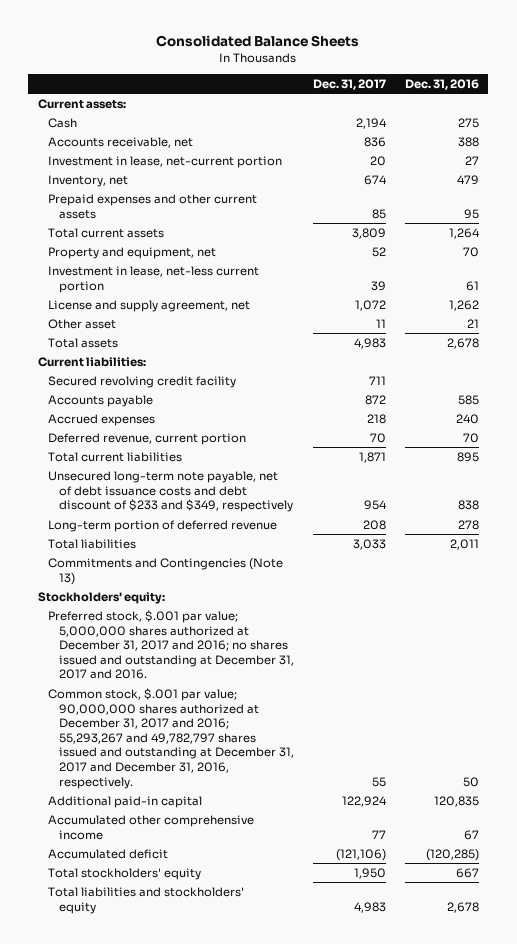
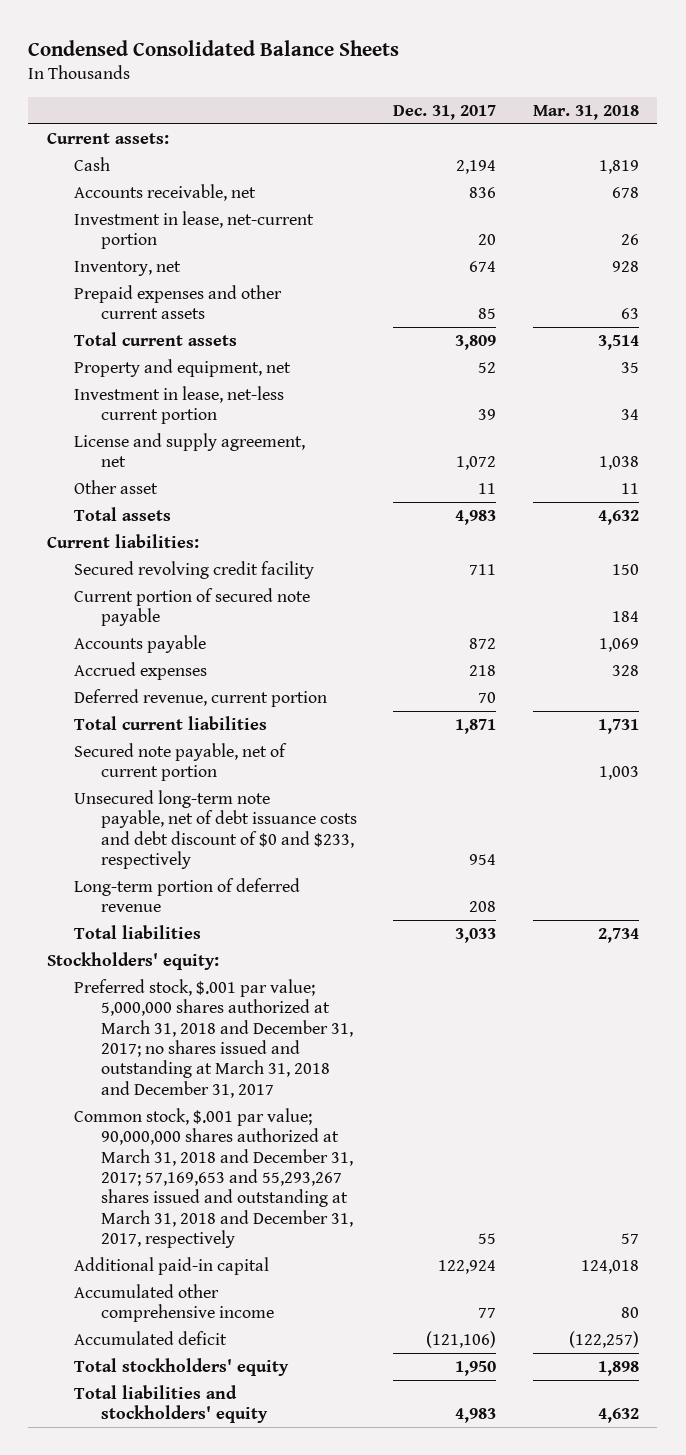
[156,35,360,48] Consolidated Balance Sheets -> [28,39,400,56] Condensed Consolidated Balance Sheets
[404,78,479,90] Dec. 31, 2016 -> none
none -> [532,105,639,121] Mar. 31, 2018
none -> [73,587,310,627] Current portion of secured note payable
none -> [73,742,287,782] Secured note payable, net of current portion
[48,470,293,513] Unsecured long-term note payable, net of debt issuance costs and debt discount of $233 and $349, respectively -> [73,789,357,869] Unsecured long-term note payable, net of debt issuance costs and debt discount of $0 and $233, respectively
[48,557,284,585] Commitments and Contingencies (Note 13) -> none
[48,609,294,680] Preferred stock, $.001 par value; 5,000,000 shares authorized at December 31, 2017 and 2016; no shares issued and outstanding at December 31, 2017 and 2016. -> [73,978,353,1098] Preferred stock, $.001 par value; 5,000,000 shares authorized at March 31, 2018 and December 31, 2017; no shares issued and outstanding at March 31, 2018 and December 31, 2017
[48,687,294,789] Common stock, $.001 par value; 90,000,000 shares authorized at December 31, 2017 and 2016; 55,293,267 and 49,782,797 shares issued and outstanding at December 31, 2017 and December 31, 2016, respectively. -> [73,1107,353,1248] Common stock, $.001 par value; 90,000,000 shares authorized at March 31, 2018 and December 31, 2017; 57,169,653 and 55,293,267 shares issued and outstanding at March 31, 2018 and December 31, 2017, respectively

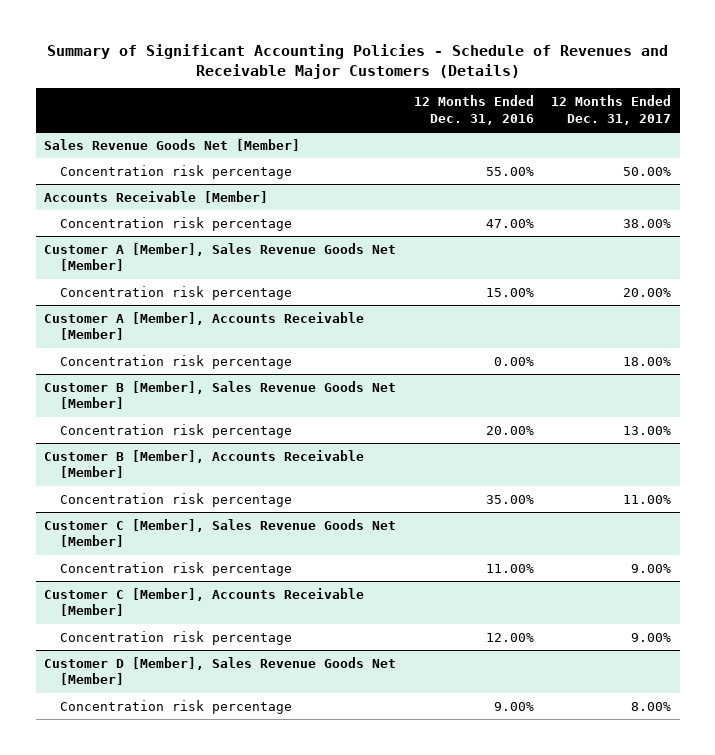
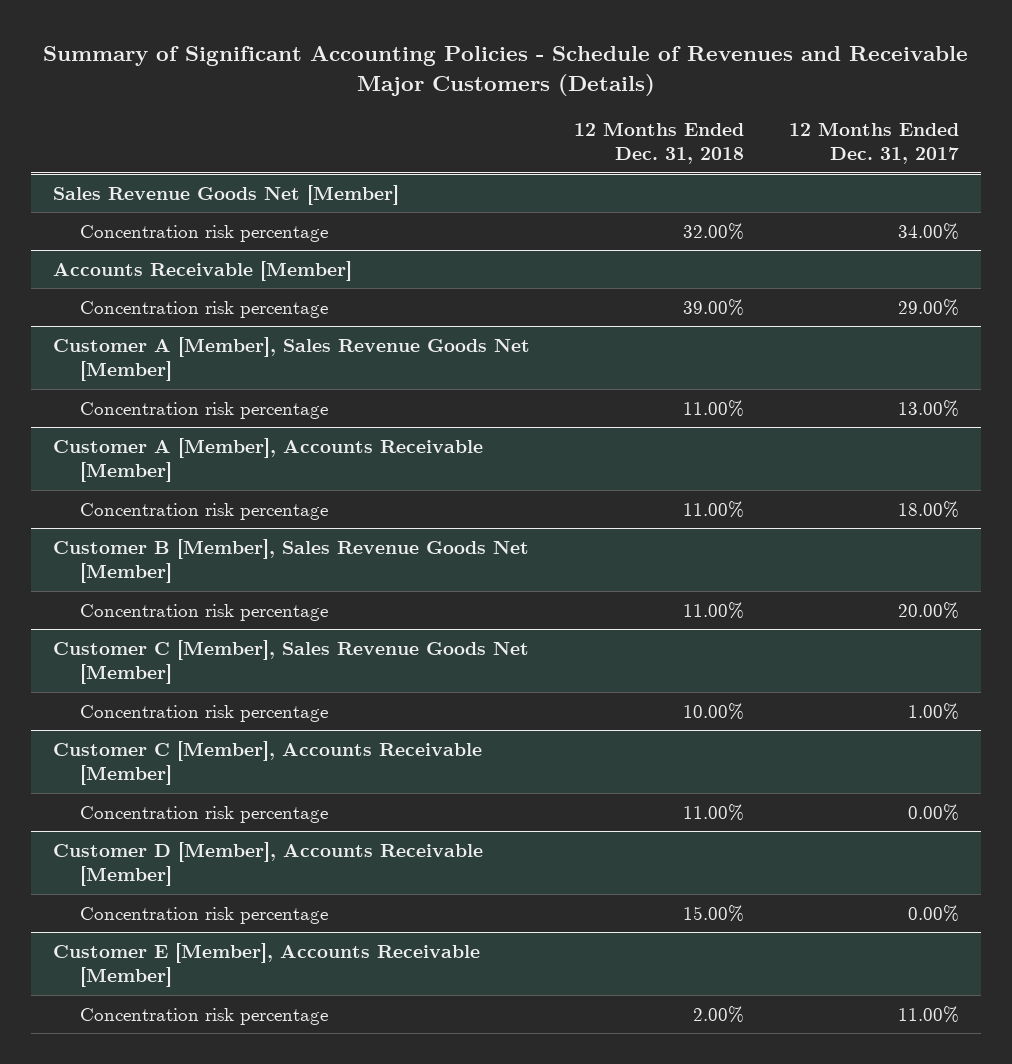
[413,95,534,125] 12 Months Ended Dec. 31, 2016 -> none
none -> [574,121,745,165] 12 Months Ended Dec. 31, 2018
[622,166,671,176] 50.00% -> [897,222,959,240] 34.00%
[622,218,671,228] 38.00% -> [897,298,959,316] 29.00%
[622,287,671,297] 20.00% -> [897,399,959,417] 13.00%
[44,449,365,479] Customer B [Member], Accounts Receivable [Member] -> none
[60,492,293,507] Concentration risk percentage -> none
[622,425,671,435] 13.00% -> [897,601,959,619] 20.00%
[630,563,671,573] 9.00% -> [907,702,959,720] 1.00%
[44,656,397,686] Customer D [Member], Sales Revenue Goods Net [Member] -> none
[630,632,671,642] 9.00% -> [907,803,959,821] 0.00%
none -> [53,841,484,887] Customer D [Member], Accounts Receivable [Member]
[630,701,671,711] 8.00% -> [907,904,959,922] 0.00%
none -> [53,942,481,988] Customer E [Member], Accounts Receivable [Member]
none -> [79,1007,328,1025] Concentration risk percentage

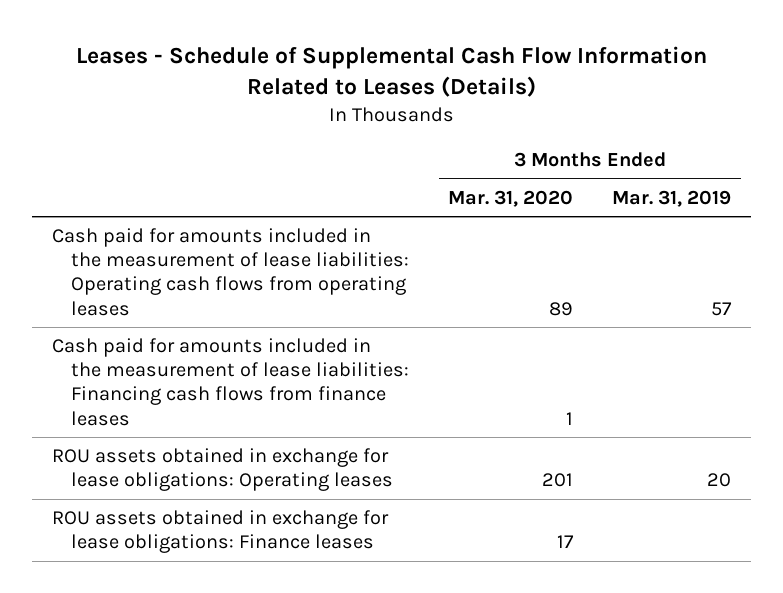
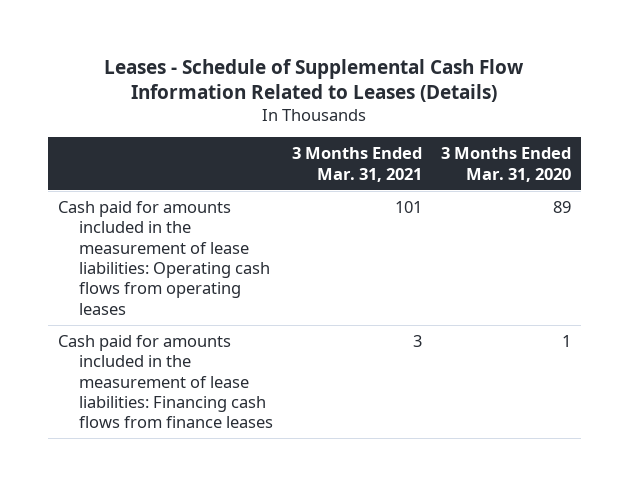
[612,189,732,207] Mar. 31, 2019 -> none
none -> [292,147,423,182] 3 Months Ended Mar. 31, 2021
[51,448,394,492] ROU assets obtained in exchange for lease obligations: Operating leases -> none
[51,510,389,554] ROU assets obtained in exchange for lease obligations: Finance leases -> none

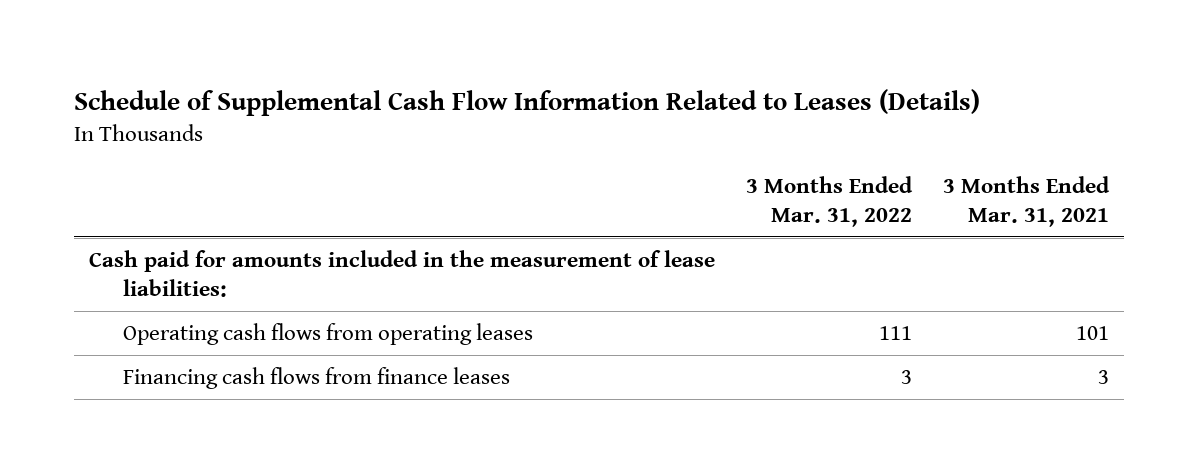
[104,58,525,102] Leases - Schedule of Supplemental Cash Flow Information Related to Leases (Details) -> [73,88,980,116] Schedule of Supplemental Cash Flow Information Related to Leases (Details)
[441,147,572,182] 3 Months Ended Mar. 31, 2020 -> none
none -> [746,175,914,228] 3 Months Ended Mar. 31, 2022
none -> [89,250,716,298] Cash paid for amounts included in the measurement of lease liabilities:
[57,200,270,315] Cash paid for amounts included in the measurement of lease liabilities: Operating cash flows from operating leases -> [122,323,533,346] Operating cash flows from operating leases
[57,334,273,429] Cash paid for amounts included in the measurement of lease liabilities: Financing cash flows from finance leases -> [122,367,510,390] Financing cash flows from finance leases

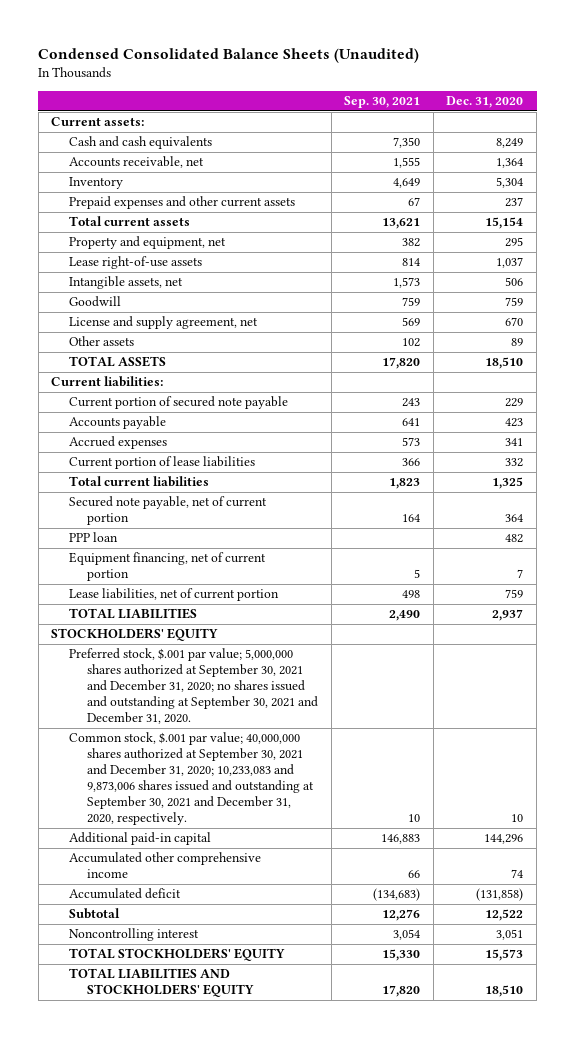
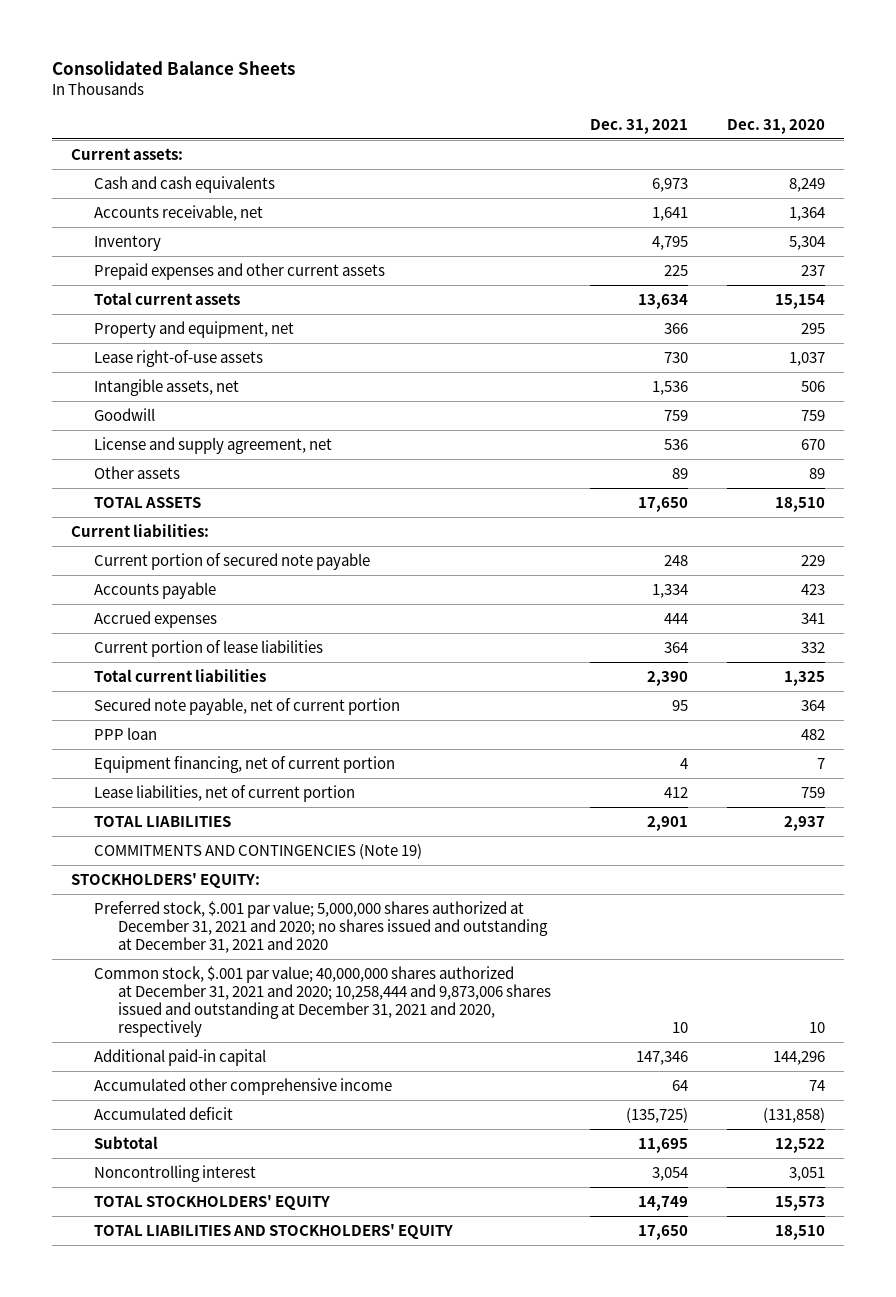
[38,48,420,64] Condensed Consolidated Balance Sheets (Unaudited) -> [51,60,295,75] Consolidated Balance Sheets
[344,96,421,109] Sep. 30, 2021 -> none
none -> [589,118,688,134] Dec. 31, 2021
none -> [94,842,423,859] COMMITMENTS AND CONTINGENCIES (Note 19)
[51,628,219,642] STOCKHOLDERS' EQUITY -> [71,872,261,888] STOCKHOLDERS' EQUITY:
[69,648,319,725] Preferred stock, $.001 par value; 5,000,000 shares authorized at September 30, 2021 and December 31, 2020; no shares issued and outstanding at September 30, 2021 and December 31, 2020. -> [94,900,548,954] Preferred stock, $.001 par value; 5,000,000 shares authorized at December 31, 2021 and 2020; no shares issued and outstanding at December 31, 2021 and 2020
[69,732,315,826] Common stock, $.001 par value; 40,000,000 shares authorized at September 30, 2021 and December 31, 2020; 10,233,083 and 9,873,006 shares issued and outstanding at September 30, 2021 and December 31, 2020, respectively. -> [94,965,551,1038] Common stock, $.001 par value; 40,000,000 shares authorized at December 31, 2021 and 2020; 10,258,444 and 9,873,006 shares issued and outstanding at December 31, 2021 and 2020, respectively

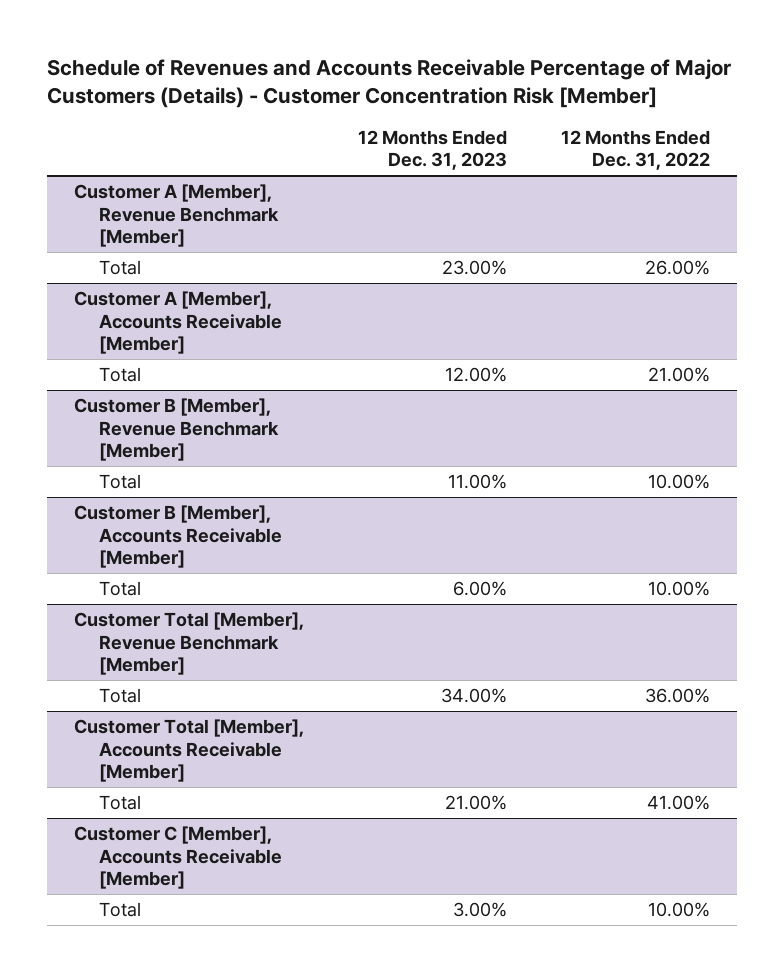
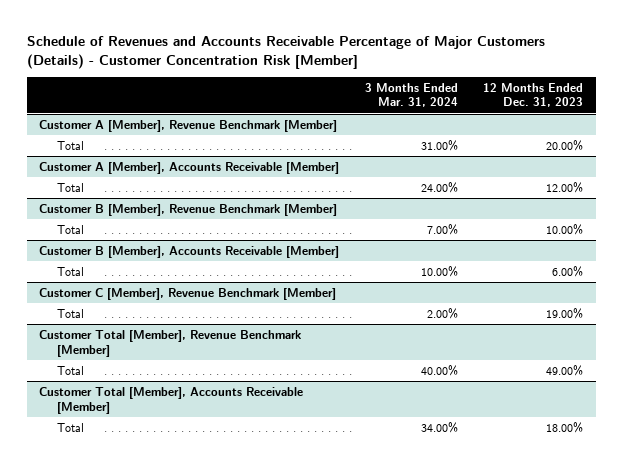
[560,129,710,171] 12 Months Ended Dec. 31, 2022 -> none
none -> [364,82,458,108] 3 Months Ended Mar. 31, 2024
[441,260,507,276] 23.00% -> [546,139,584,151] 20.00%
[447,474,507,490] 11.00% -> [546,223,584,235] 10.00%
none -> [39,287,337,300] Customer C [Member], Revenue Benchmark [Member]
none -> [57,308,85,318] Total
[440,688,507,704] 34.00% -> [546,364,584,376] 49.00%
[73,826,282,890] Customer C [Member], Accounts Receivable [Member] -> none
[98,902,141,918] Total -> none
[444,795,507,811] 21.00% -> [546,421,584,433] 18.00%

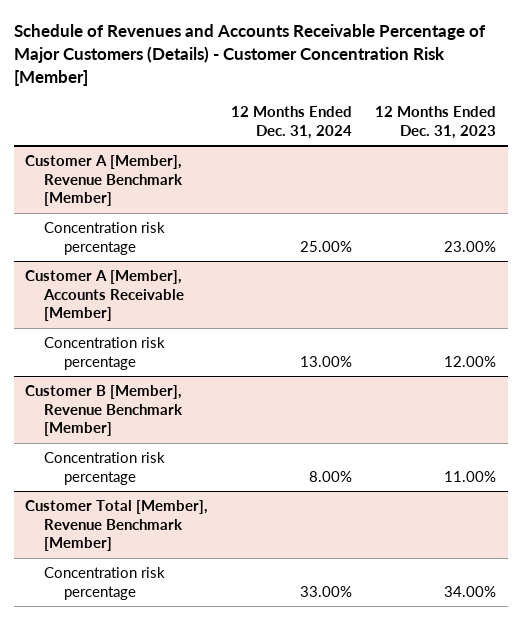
[364,82,458,108] 3 Months Ended Mar. 31, 2024 -> none
none -> [231,106,353,140] 12 Months Ended Dec. 31, 2024
[57,140,85,150] Total -> none
none -> [44,221,166,255] Concentration risk percentage
[57,182,85,192] Total -> [44,336,166,370] Concentration risk percentage
[57,224,85,234] Total -> none
[39,245,340,258] Customer B [Member], Accounts Receivable [Member] -> none
[57,266,85,276] Total -> none
[39,287,337,300] Customer C [Member], Revenue Benchmark [Member] -> none
[57,308,85,318] Total -> none
none -> [44,451,166,485] Concentration risk percentage
[57,365,85,375] Total -> none
[39,386,304,414] Customer Total [Member], Accounts Receivable [Member] -> none
[57,422,85,432] Total -> none
none -> [44,566,166,600] Concentration risk percentage

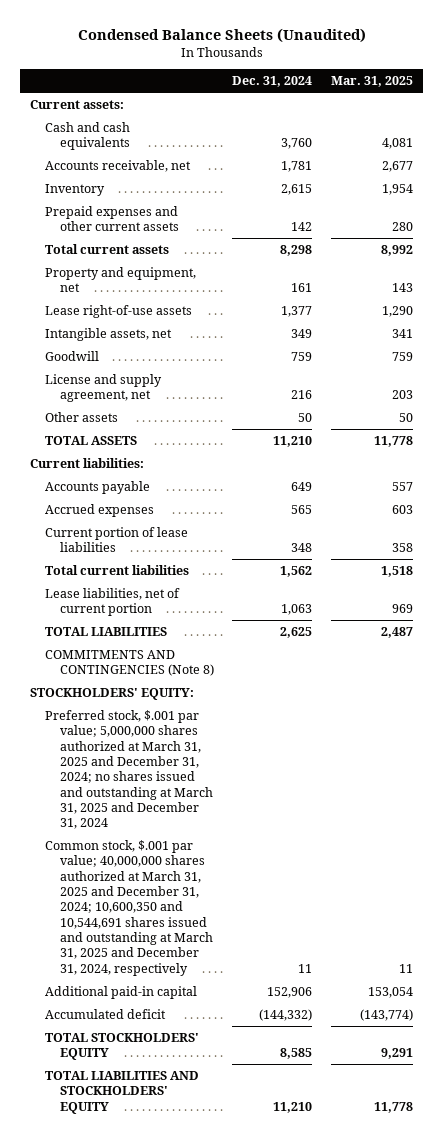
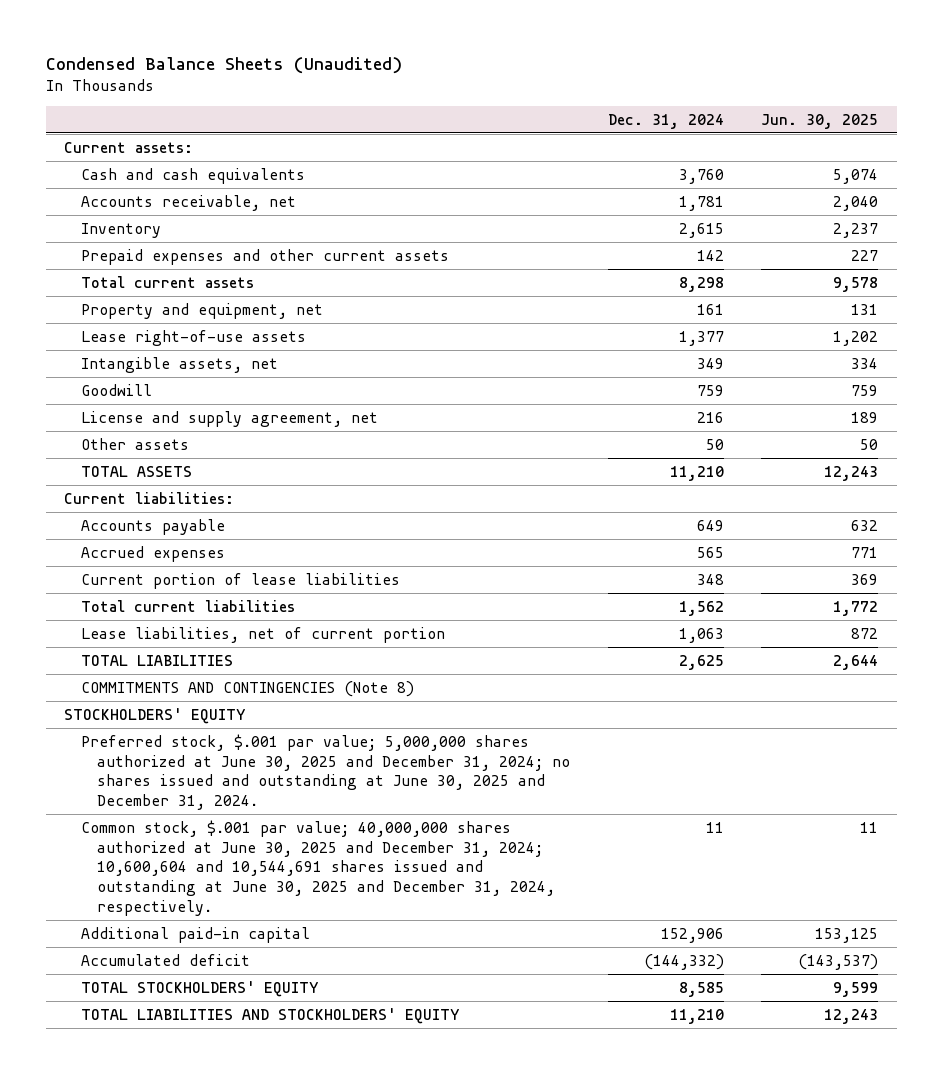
[331,76,414,88] Mar. 31, 2025 -> none
none -> [761,113,879,129] Jun. 30, 2025
[29,688,194,701] STOCKHOLDERS' EQUITY: -> [64,707,247,724] STOCKHOLDERS' EQUITY
[44,710,213,830] Preferred stock, $.001 par value; 5,000,000 shares authorized at March 31, 2025 and December 31, 2024; no shares issued and outstanding at March 31, 2025 and December 31, 2024 -> [80,733,571,811] Preferred stock, $.001 par value; 5,000,000 shares authorized at June 30, 2025 and December 31, 2024; no shares issued and outstanding at June 30, 2025 and December 31, 2024.
[44,840,213,976] Common stock, $.001 par value; 40,000,000 shares authorized at March 31, 2025 and December 31, 2024; 10,600,350 and 10,544,691 shares issued and outstanding at March 31, 2025 and December 31, 2024, respectively -> [80,819,556,917] Common stock, $.001 par value; 40,000,000 shares authorized at June 30, 2025 and December 31, 2024; 10,600,604 and 10,544,691 shares issued and outstanding at June 30, 2025 and December 31, 2024, respectively.

